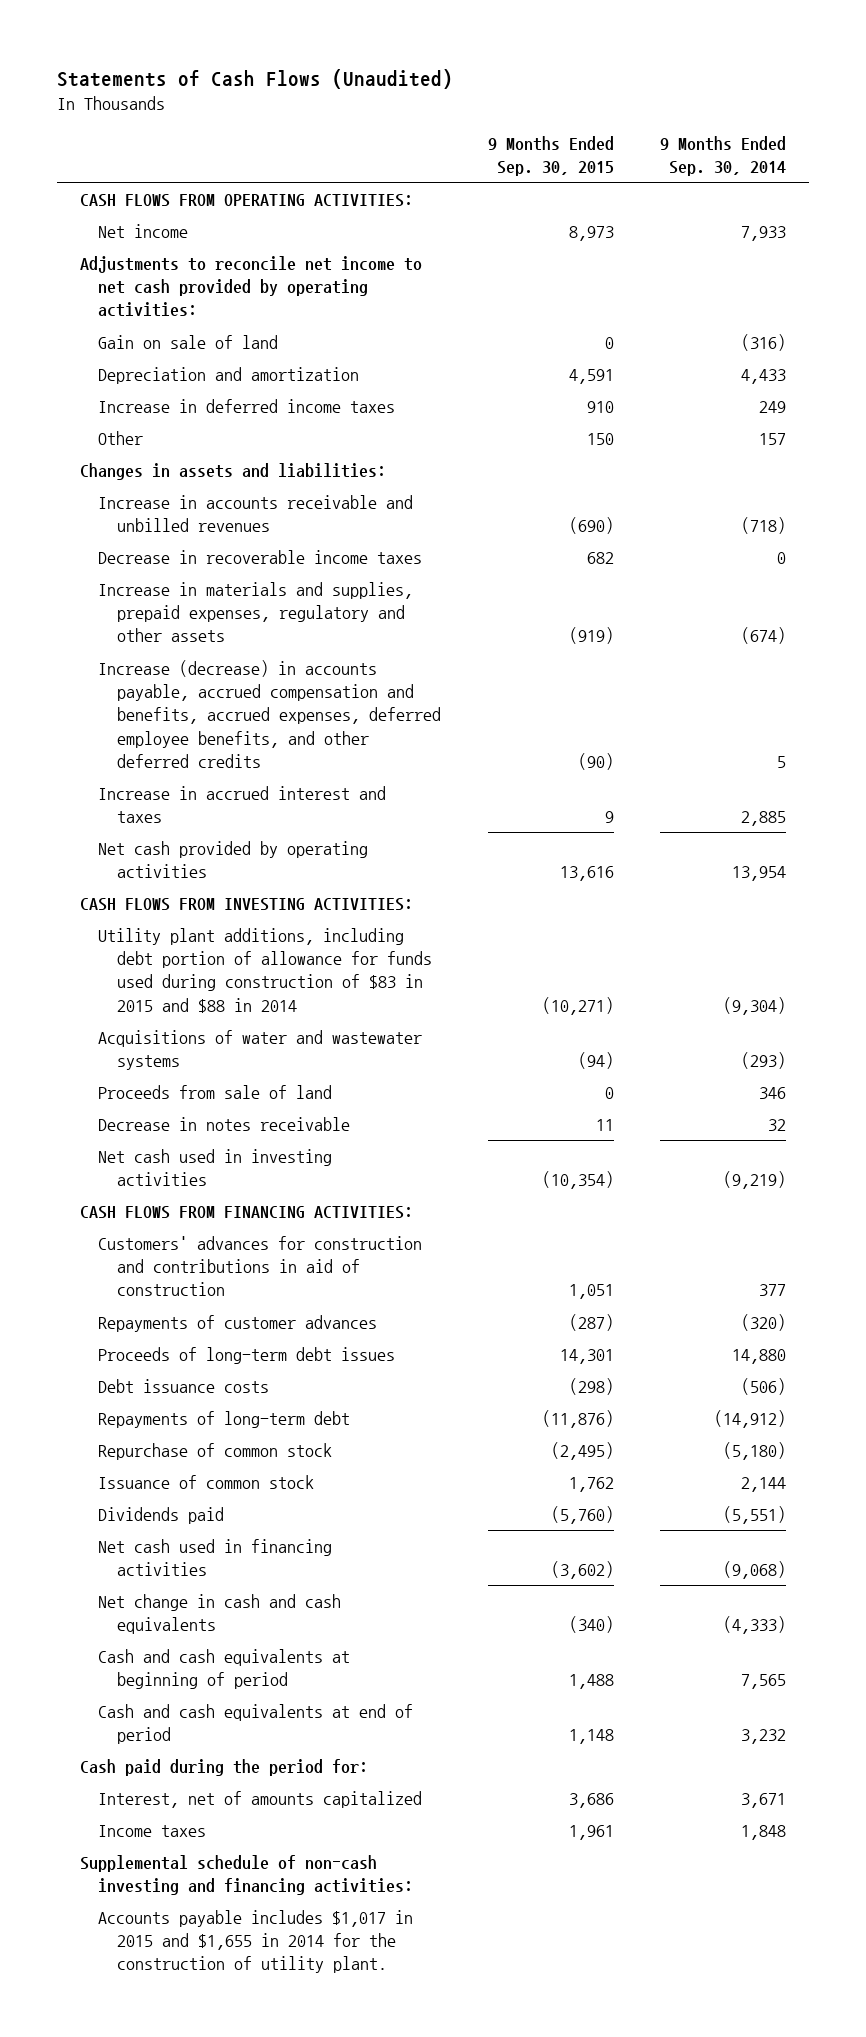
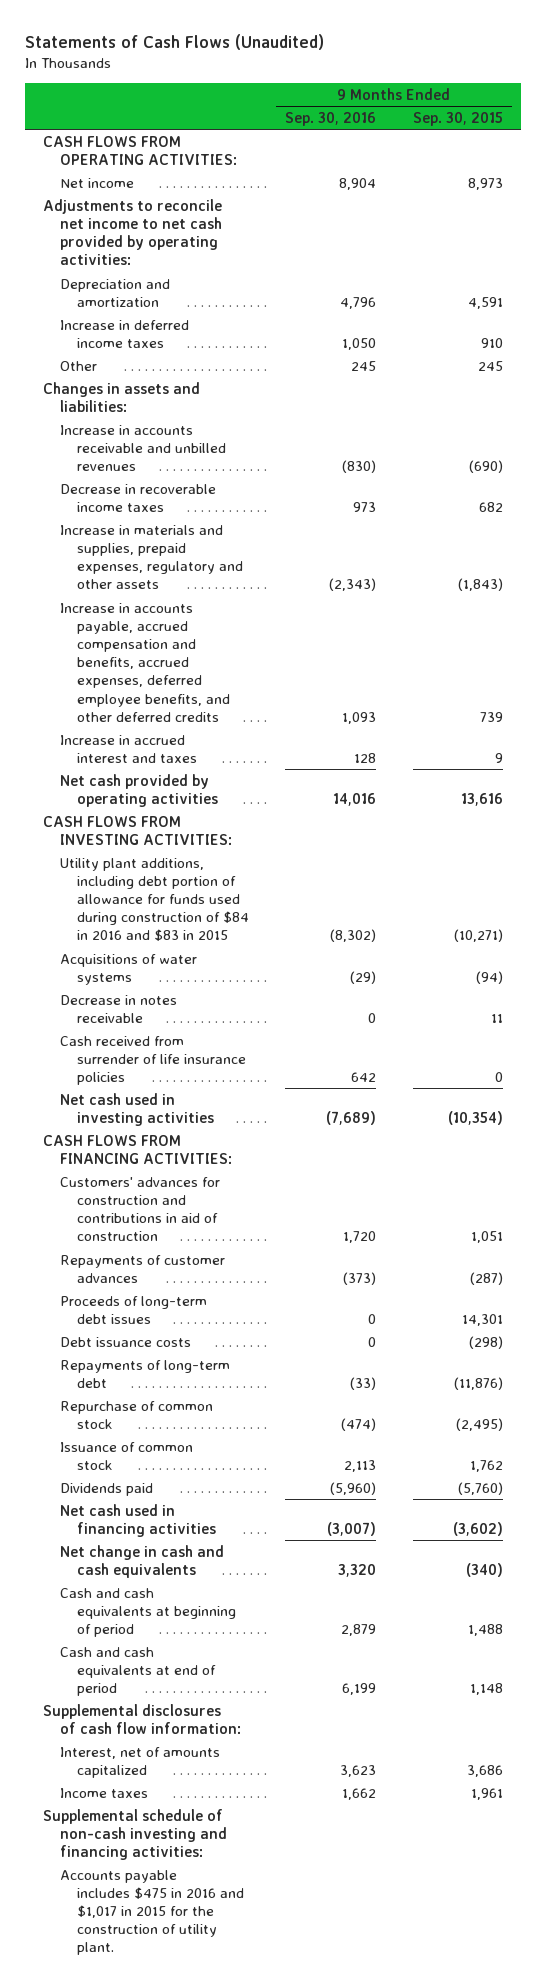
[660,135,787,177] 9 Months Ended Sep. 30, 2014 -> none
none -> [285,111,377,126] Sep. 30, 2016
[98,334,279,349] Gain on sale of land -> none
[586,432,614,445] 150 -> [477,360,503,371] 245
[568,627,614,645] (919) -> [457,578,503,592] (1,843)
[98,659,442,768] Increase (decrease) in accounts payable, accrued compensation and benefits, accrued expenses, deferred employee benefits, and other deferred credits -> [60,602,231,722] Increase in accounts payable, accrued compensation and benefits, accrued expenses, deferred employee benefits, and other deferred credits
[577,752,614,770] (90) -> [479,711,503,722] 739
[98,1084,333,1099] Proceeds from sale of land -> none
[98,927,433,1013] Utility plant additions, including debt portion of allowance for funds used during construction of $83 in 2015 and $88 in 2014 -> [60,857,250,942] Utility plant additions, including debt portion of allowance for funds used during construction of $84 in 2016 and $83 in 2015
[98,1029,423,1071] Acquisitions of water and wastewater systems -> [60,953,198,985] Acquisitions of water systems
none -> [60,1035,247,1086] Cash received from surrender of life insurance policies
[79,1758,368,1776] Cash paid during the period for: -> none
none -> [43,1703,242,1734] Supplemental disclosures of cash flow information:
[98,1909,414,1974] Accounts payable includes $1,017 in 2015 and $1,655 in 2014 for the construction of utility plant. -> [60,1869,245,1956] Accounts payable includes $475 in 2016 and $1,017 in 2015 for the construction of utility plant.

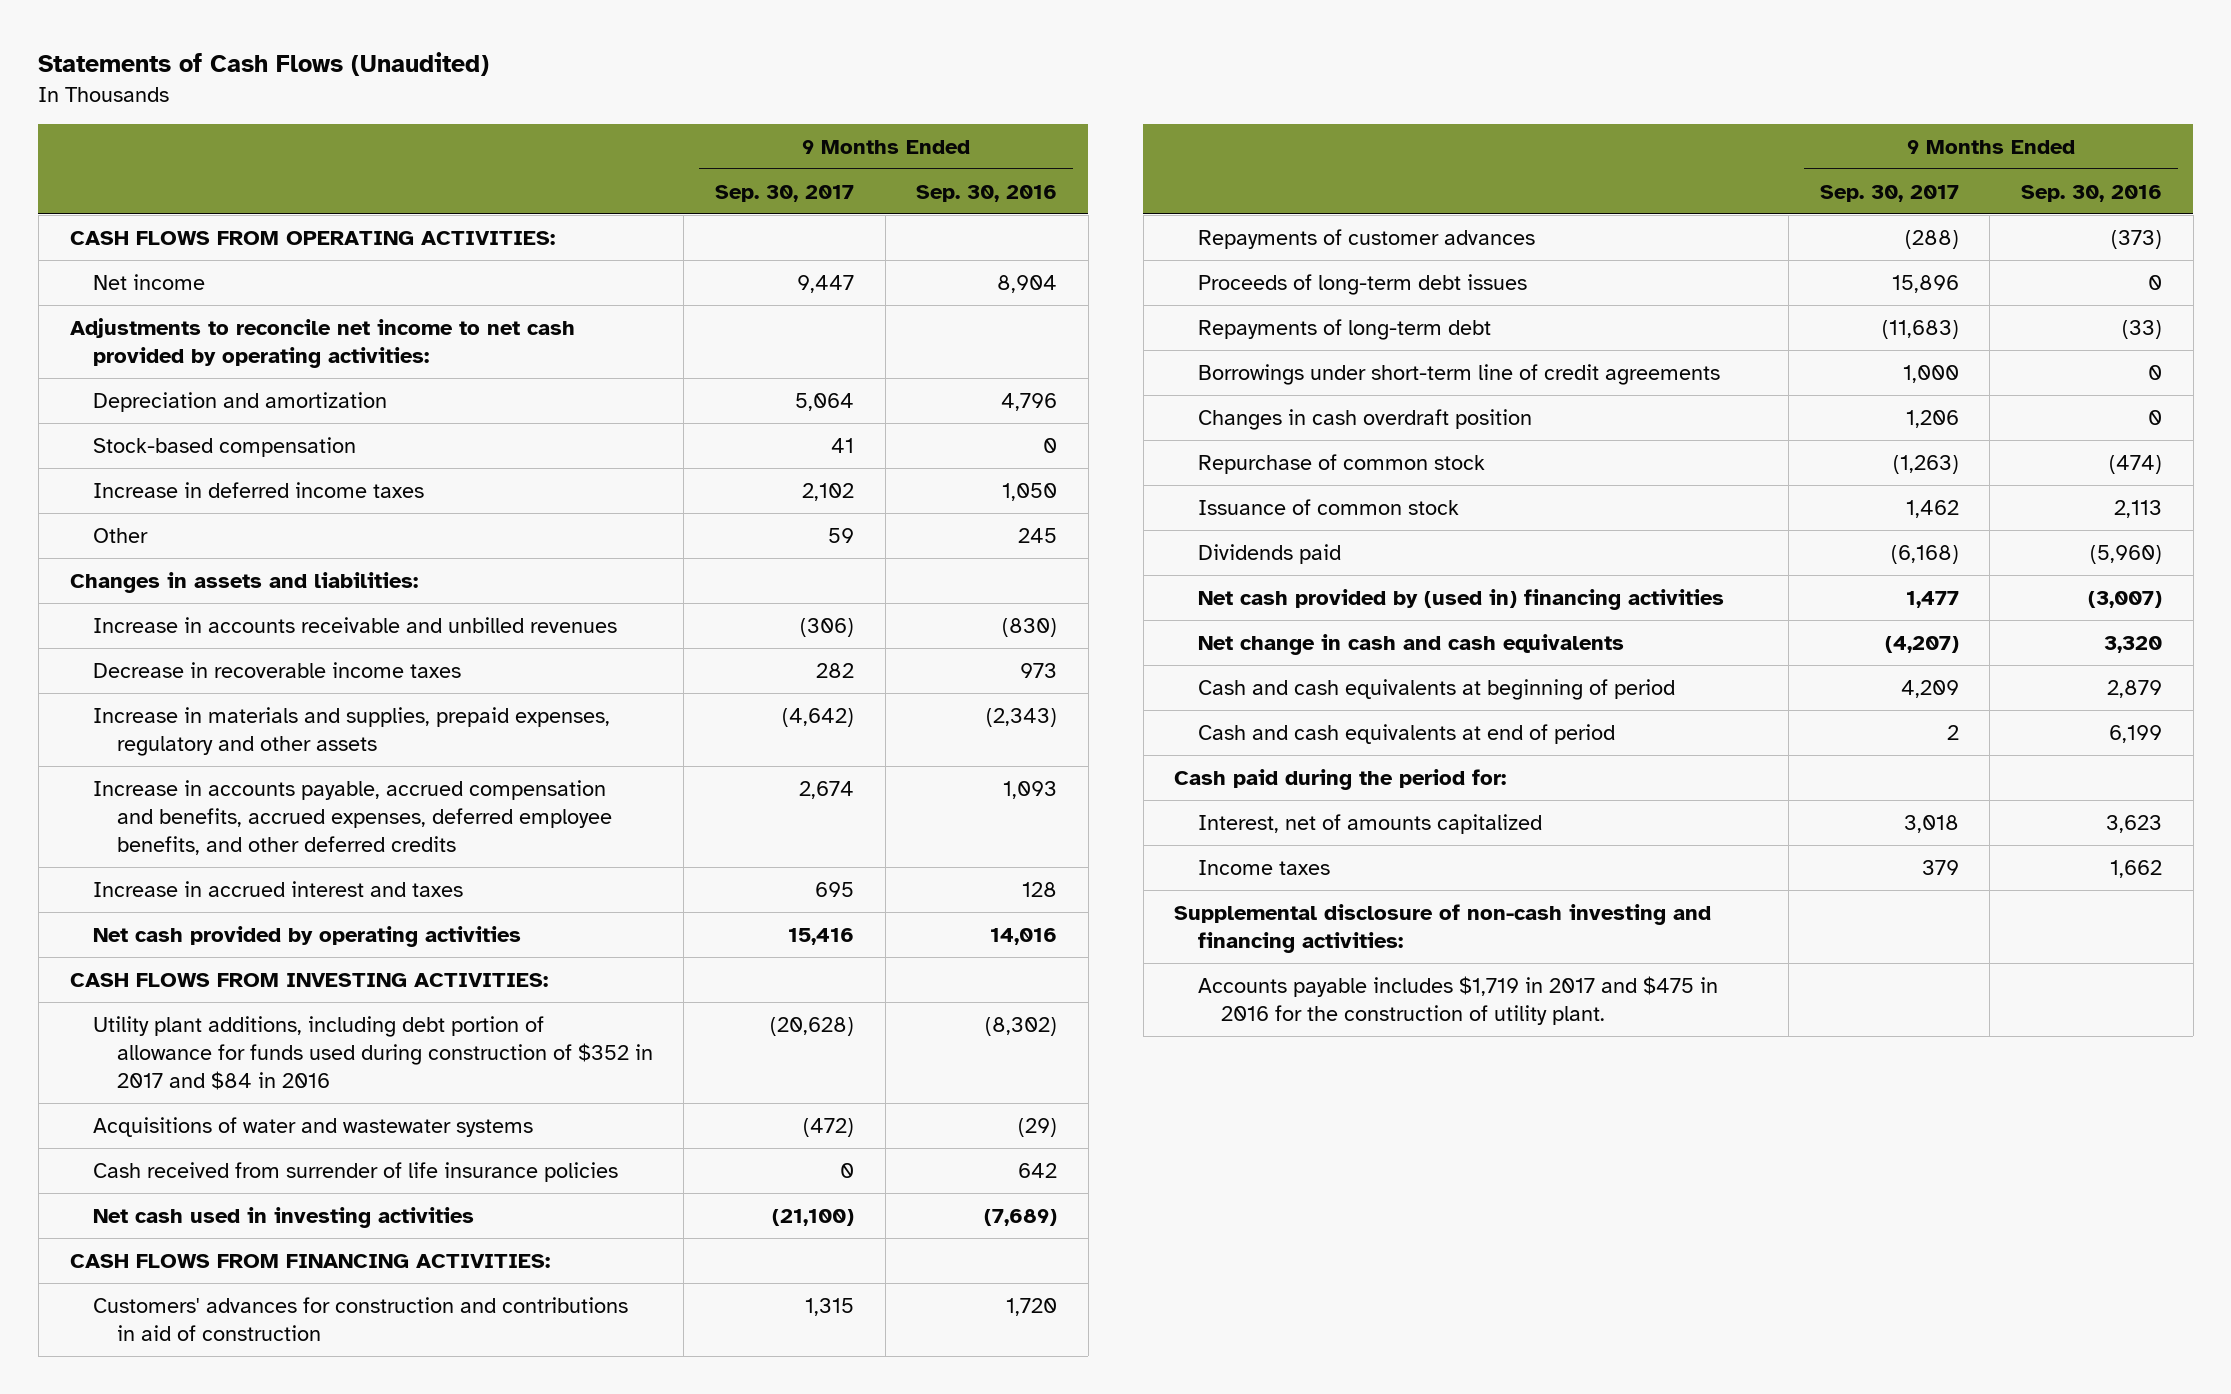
[412,111,503,126] Sep. 30, 2015 -> none
none -> [714,184,854,202] Sep. 30, 2017
none -> [93,436,357,457] Stock-based compensation
[60,994,178,1023] Decrease in notes receivable -> none
[60,857,250,942] Utility plant additions, including debt portion of allowance for funds used during construction of $84 in 2016 and $83 in 2015 -> [93,1015,653,1090] Utility plant additions, including debt portion of allowance for funds used during construction of $352 in 2017 and $84 in 2016
[60,953,198,985] Acquisitions of water systems -> [93,1116,534,1137] Acquisitions of water and wastewater systems
[60,1336,192,1347] Debt issuance costs -> none
none -> [1197,363,1720,385] Borrowings under short-term line of credit agreements
none -> [1197,408,1532,430] Changes in cash overdraft position
[60,1503,217,1537] Net cash used in financing activities -> [1197,588,1724,610] Net cash provided by (used in) financing activities
[43,1703,242,1734] Supplemental disclosures of cash flow information: -> none
none -> [1174,768,1507,790] Cash paid during the period for:
[43,1808,228,1861] Supplemental schedule of non-cash investing and financing activities: -> [1174,903,1712,953] Supplemental disclosure of non-cash investing and financing activities:
[60,1869,245,1956] Accounts payable includes $475 in 2016 and $1,017 in 2015 for the construction of utility plant. -> [1197,975,1718,1025] Accounts payable includes $1,719 in 2017 and $475 in 2016 for the construction of utility plant.

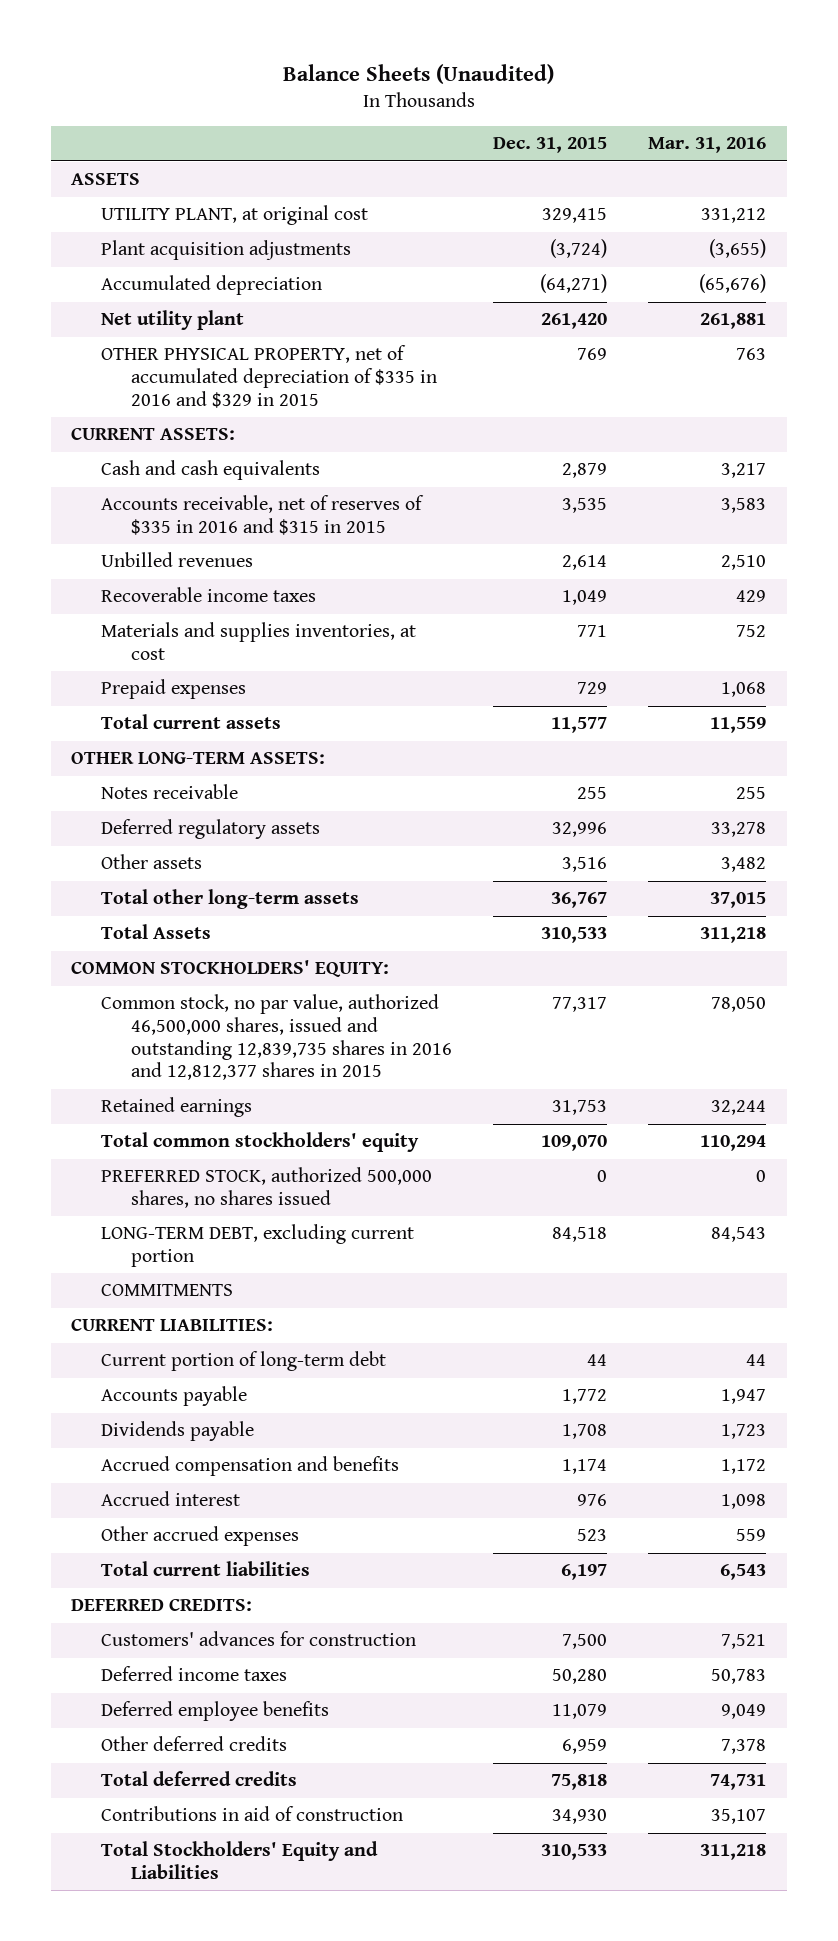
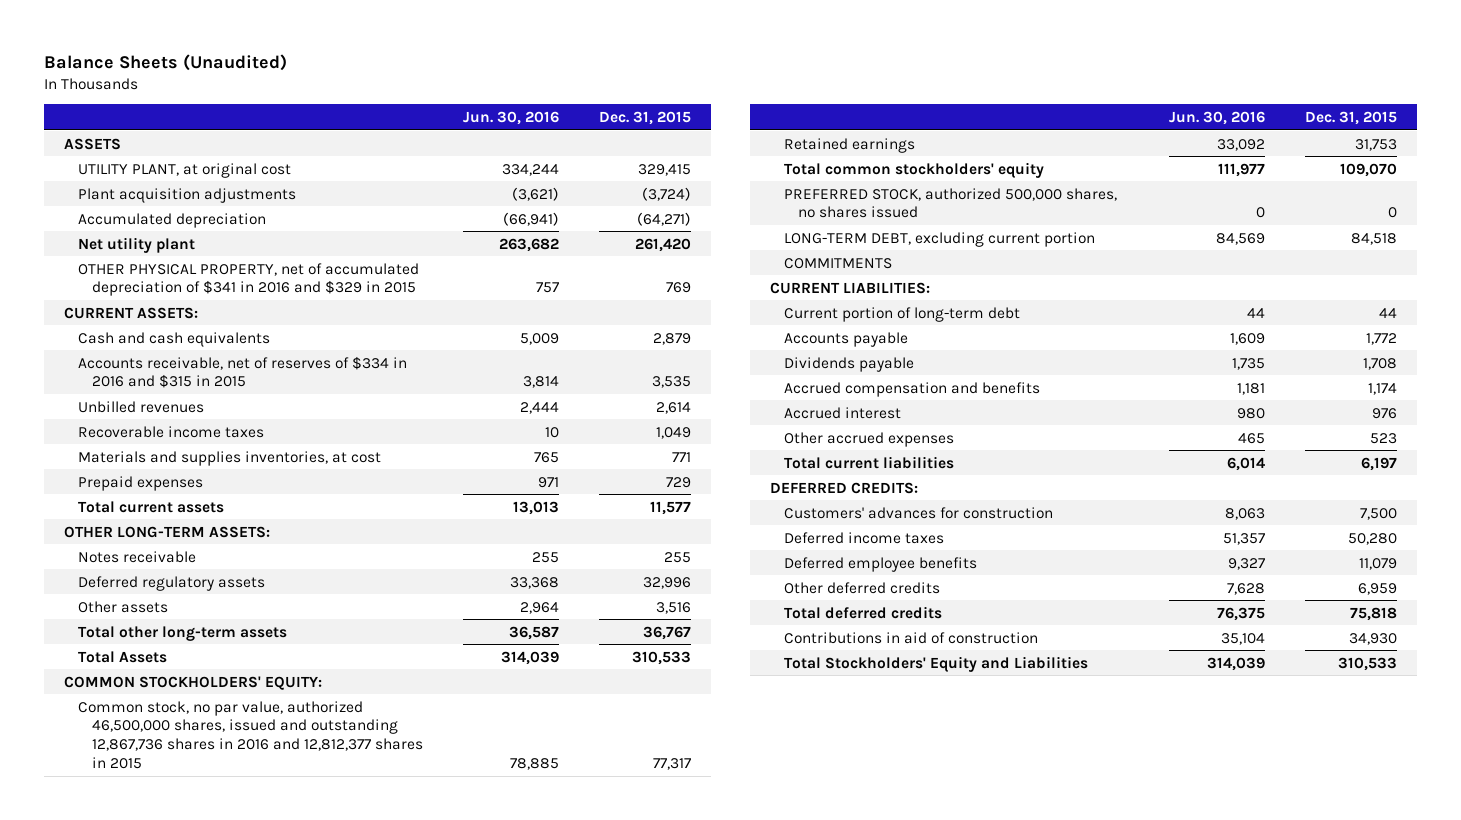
[648,137,767,154] Mar. 31, 2016 -> none
none -> [462,111,559,126] Jun. 30, 2016
[101,345,437,408] OTHER PHYSICAL PROPERTY, net of accumulated depreciation of $335 in 2016 and $329 in 2015 -> [77,262,419,297] OTHER PHYSICAL PROPERTY, net of accumulated depreciation of $341 in 2016 and $329 in 2015
[101,495,425,535] Accounts receivable, net of reserves of $335 in 2016 and $315 in 2015 -> [77,355,407,389] Accounts receivable, net of reserves of $334 in 2016 and $315 in 2015
[101,994,452,1081] Common stock, no par value, authorized 46,500,000 shares, issued and outstanding 12,839,735 shares in 2016 and 12,812,377 shares in 2015 -> [77,700,423,769] Common stock, no par value, authorized 46,500,000 shares, issued and outstanding 12,867,736 shares in 2016 and 12,812,377 shares in 2015

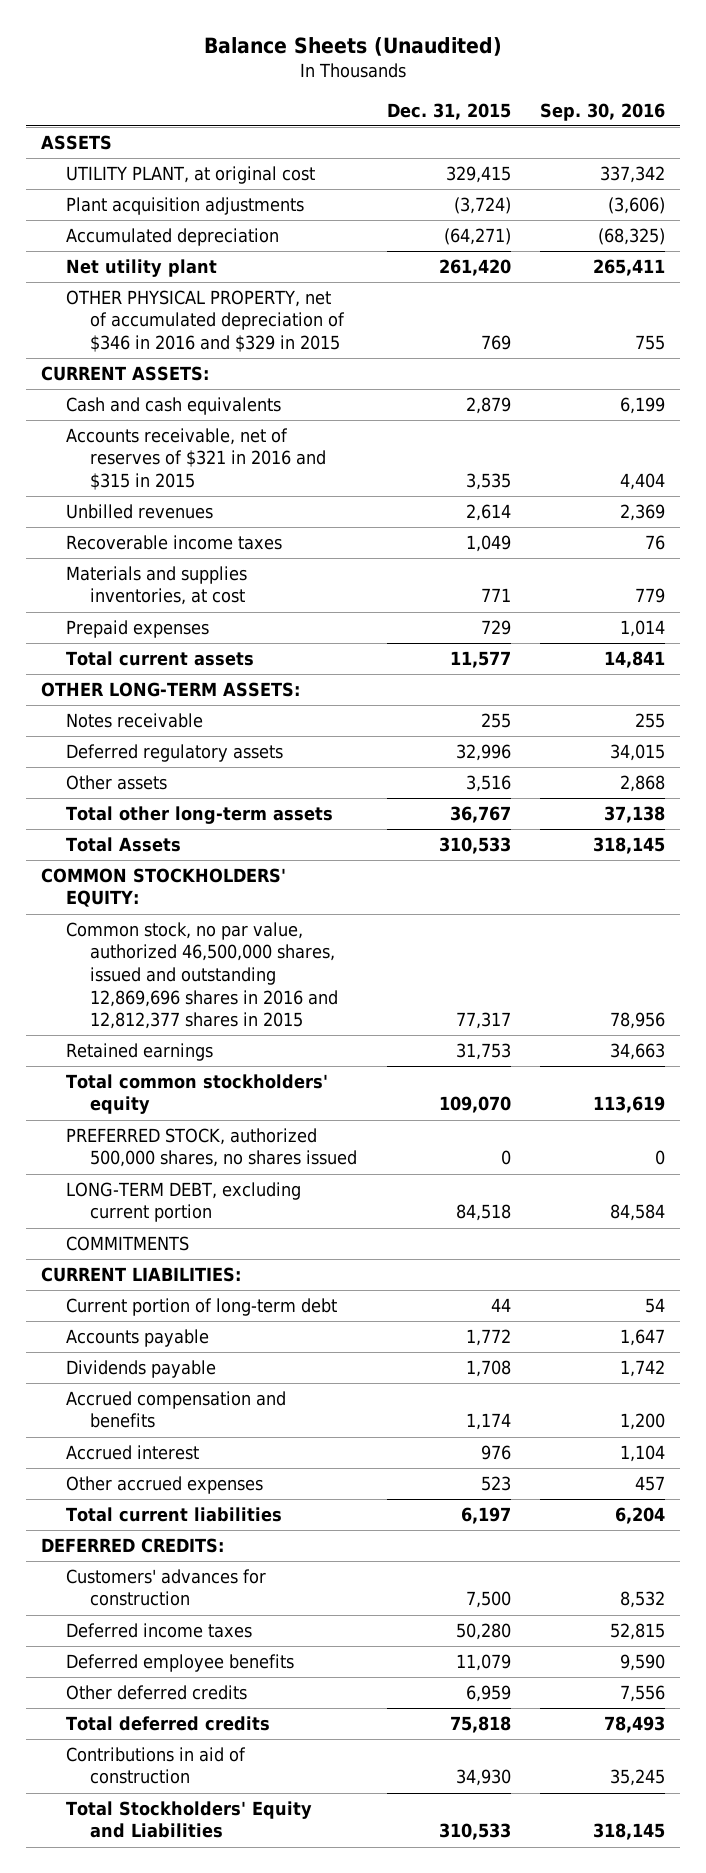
[462,111,559,126] Jun. 30, 2016 -> none
none -> [539,102,665,121] Sep. 30, 2016
[77,262,419,297] OTHER PHYSICAL PROPERTY, net of accumulated depreciation of $341 in 2016 and $329 in 2015 -> [65,289,346,353] OTHER PHYSICAL PROPERTY, net of accumulated depreciation of $346 in 2016 and $329 in 2015
[77,355,407,389] Accounts receivable, net of reserves of $334 in 2016 and $315 in 2015 -> [65,427,327,491] Accounts receivable, net of reserves of $321 in 2016 and $315 in 2015
[77,700,423,769] Common stock, no par value, authorized 46,500,000 shares, issued and outstanding 12,867,736 shares in 2016 and 12,812,377 shares in 2015 -> [65,921,339,1030] Common stock, no par value, authorized 46,500,000 shares, issued and outstanding 12,869,696 shares in 2016 and 12,812,377 shares in 2015

